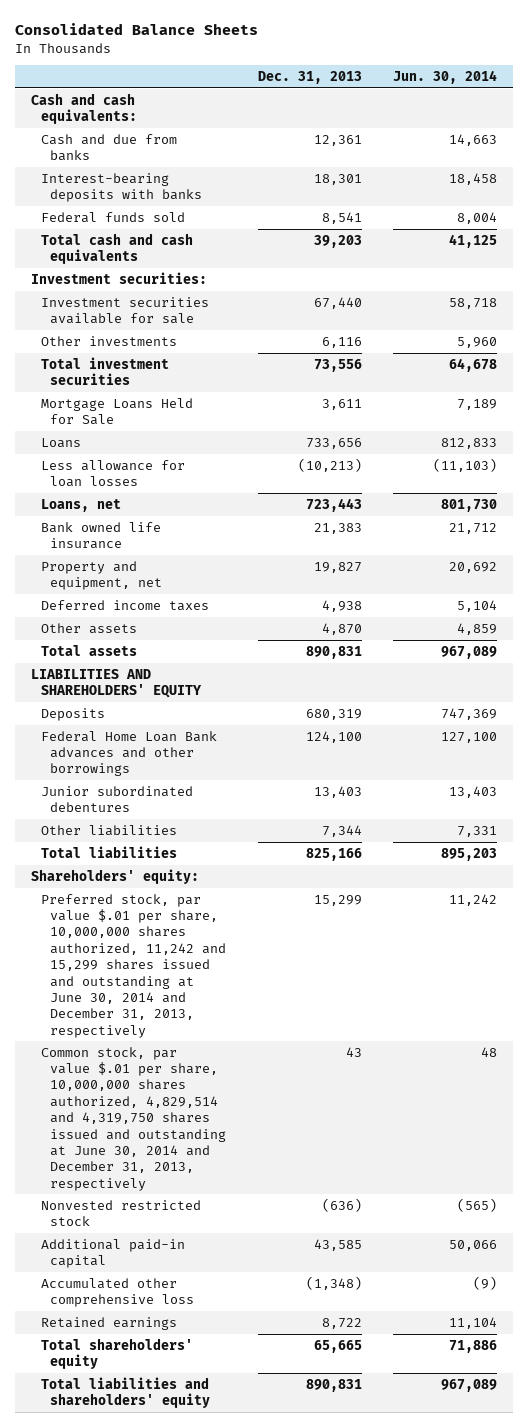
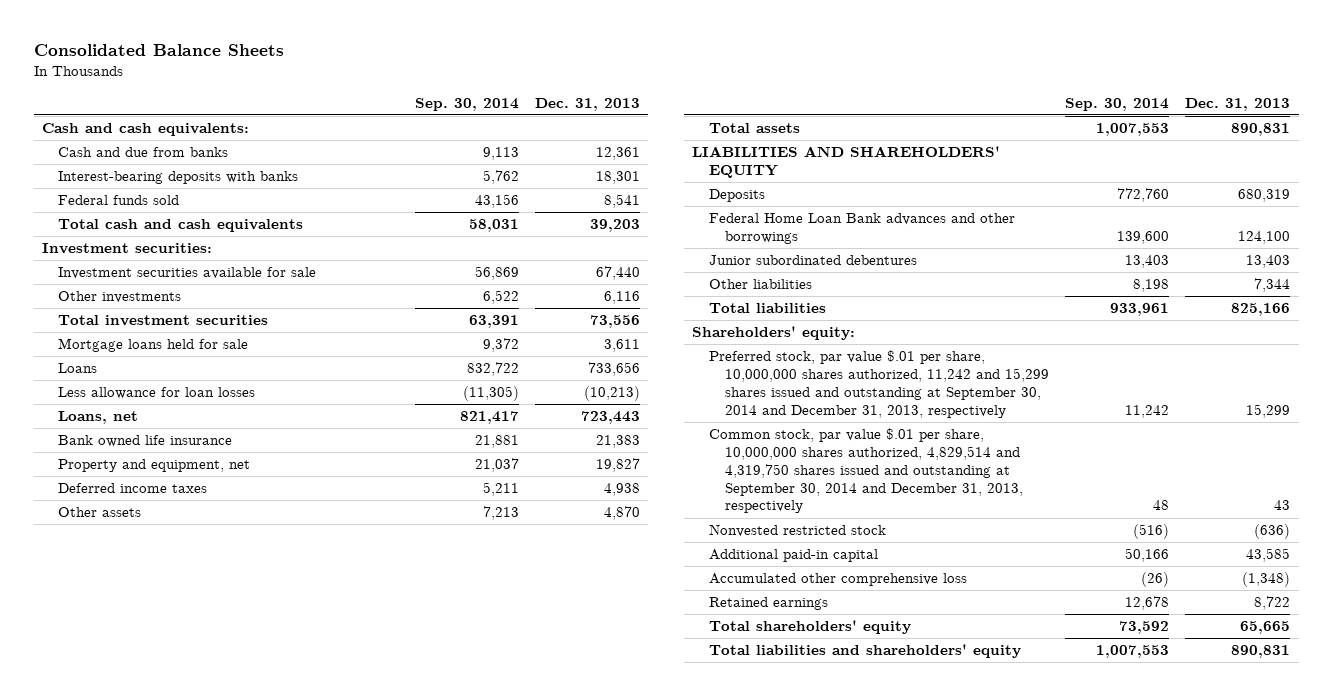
[393,70,498,85] Jun. 30, 2014 -> none
none -> [414,97,519,111] Sep. 30, 2014
[40,397,193,426] Mortgage Loans Held for Sale -> [58,338,249,353] Mortgage loans held for sale
[40,893,227,1038] Preferred stock, par value $.01 per share, 10,000,000 shares authorized, 11,242 and 15,299 shares issued and outstanding at June 30, 2014 and December 31, 2013, respectively -> [708,350,1049,418] Preferred stock, par value $.01 per share, 10,000,000 shares authorized, 11,242 and 15,299 shares issued and outstanding at September 30, 2014 and December 31, 2013, respectively
[40,1046,227,1191] Common stock, par value $.01 per share, 10,000,000 shares authorized, 4,829,514 and 4,319,750 shares issued and outstanding at June 30, 2014 and December 31, 2013, respectively -> [708,428,1023,514] Common stock, par value $.01 per share, 10,000,000 shares authorized, 4,829,514 and 4,319,750 shares issued and outstanding at September 30, 2014 and December 31, 2013, respectively

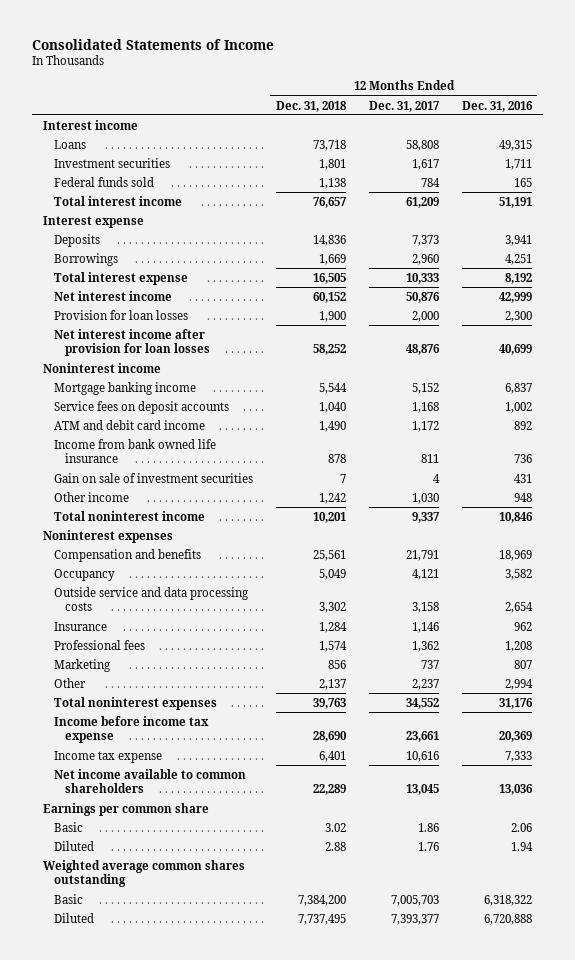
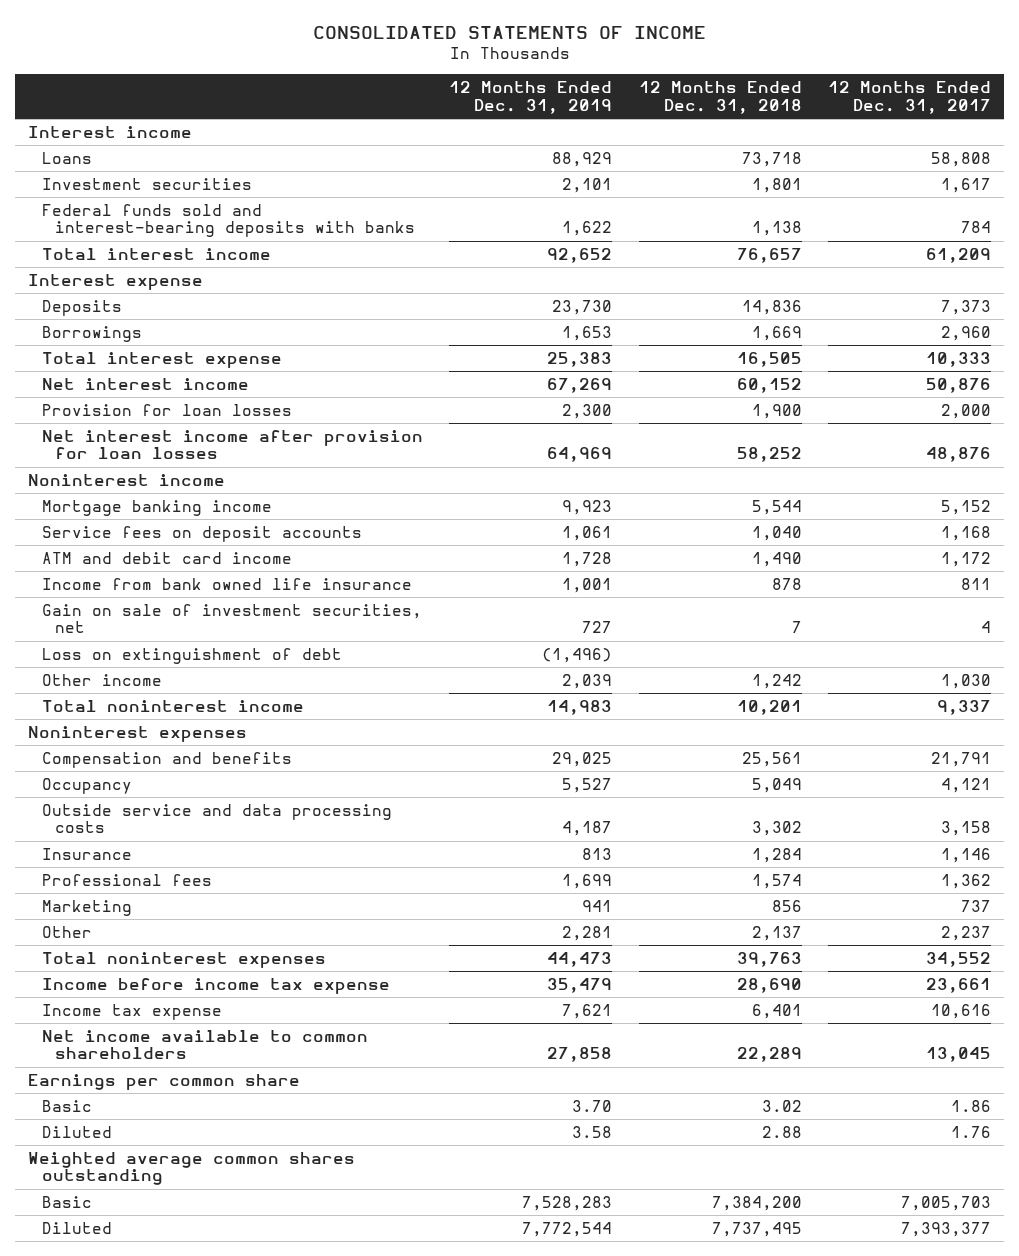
[31,38,274,50] Consolidated Statements of Income -> [312,25,706,39] CONSOLIDATED STATEMENTS OF INCOME
[461,100,533,112] Dec. 31, 2016 -> none
none -> [449,81,613,114] 12 Months Ended Dec. 31, 2019
[53,176,154,187] Federal funds sold -> [41,203,415,238] Federal funds sold and interest-bearing deposits with banks
[53,472,253,483] Gain on sale of investment securities -> [41,603,422,634] Gain on sale of investment securities, net
none -> [41,647,342,664] Loss on extinguishment of debt

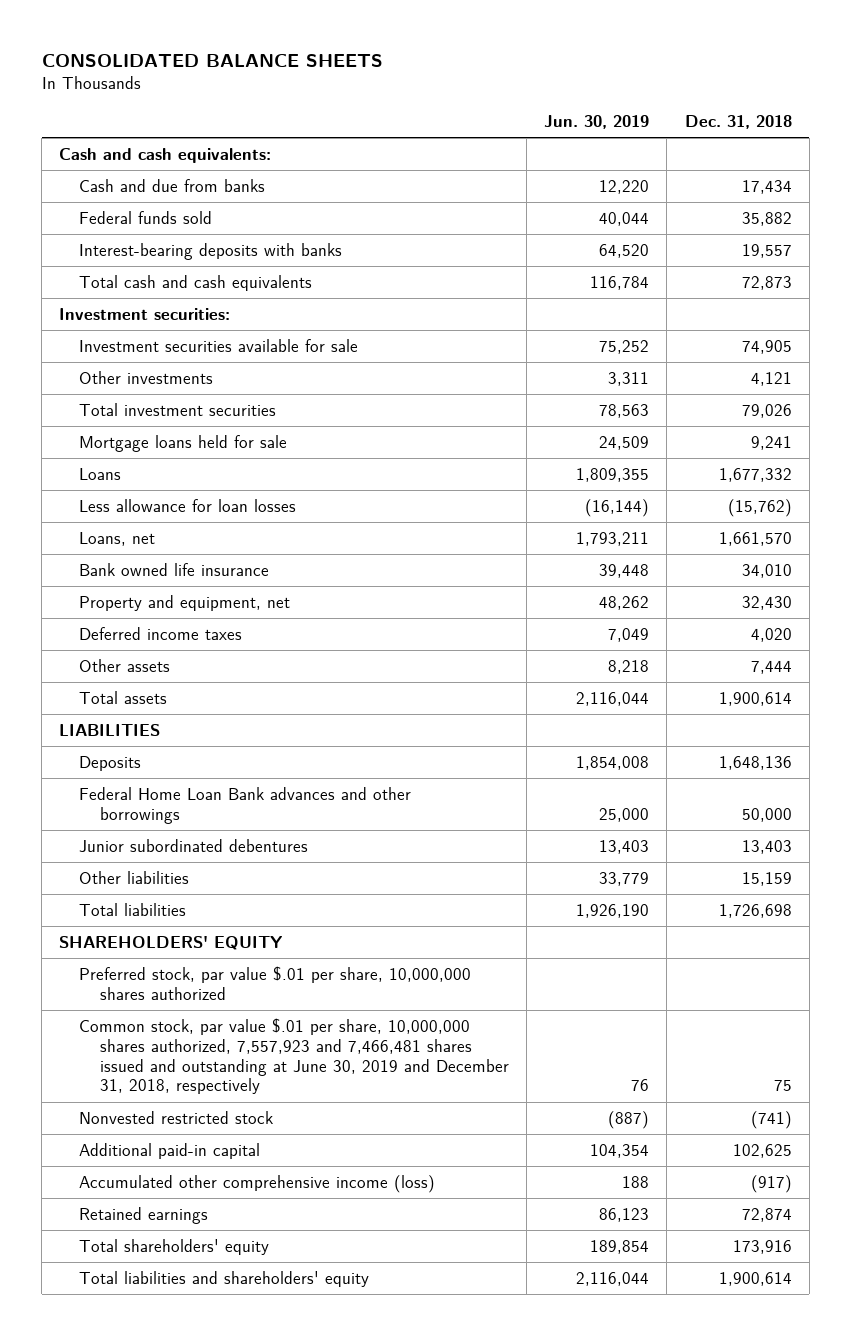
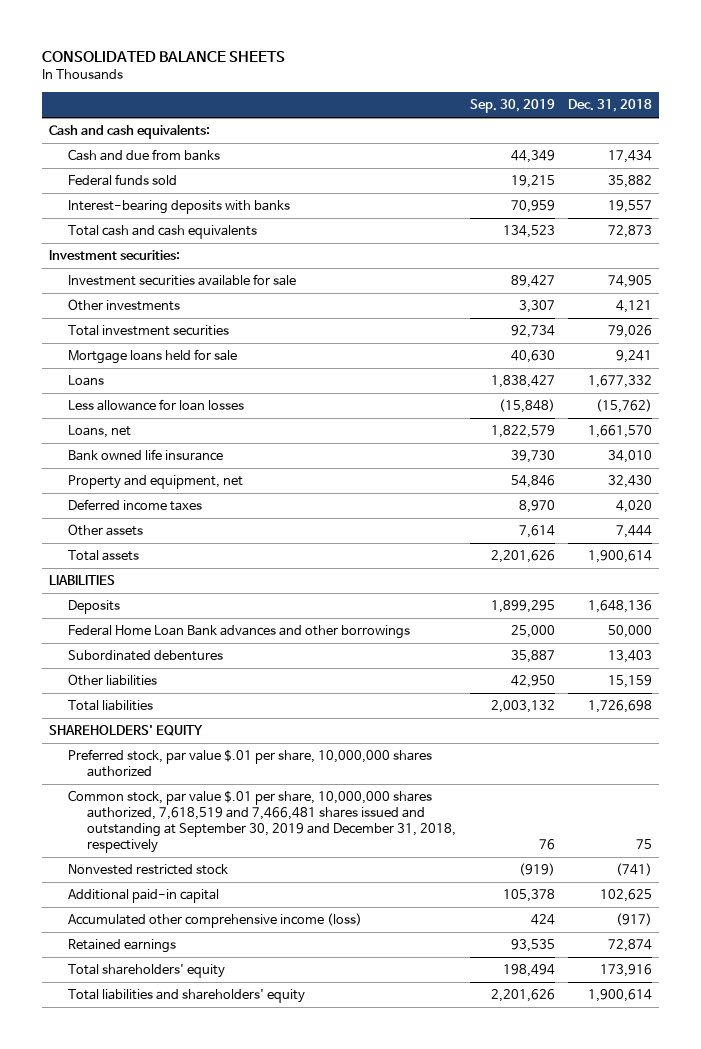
[544,114,650,129] Jun. 30, 2019 -> none
none -> [469,99,555,114] Sep. 30, 2019
[79,838,309,852] Junior subordinated debentures -> [67,650,223,662] Subordinated debentures
[79,1017,509,1095] Common stock, par value $.01 per share, 10,000,000 shares authorized, 7,557,923 and 7,466,481 shares issued and outstanding at June 30, 2019 and December 31, 2018, respectively -> [67,790,456,853] Common stock, par value $.01 per share, 10,000,000 shares authorized, 7,618,519 and 7,466,481 shares issued and outstanding at September 30, 2019 and December 31, 2018, respectively

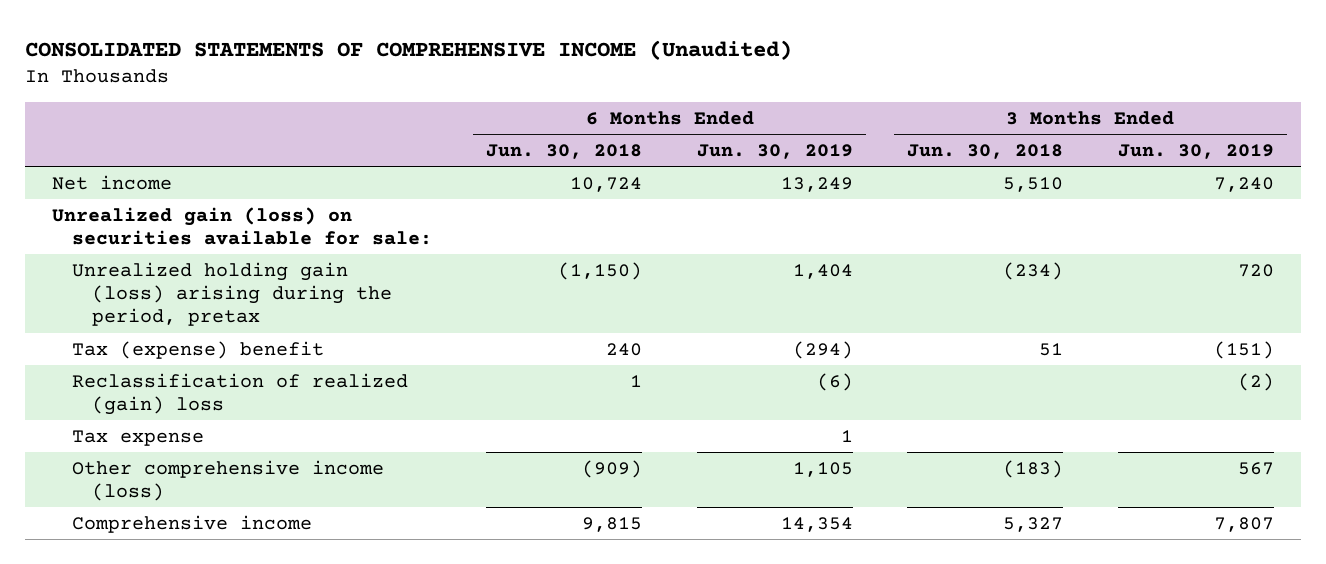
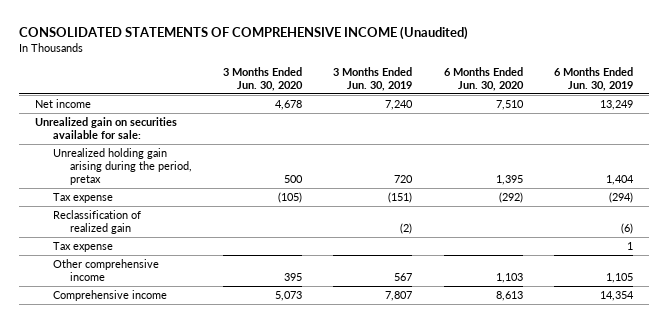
[486,144,643,160] Jun. 30, 2018 -> none
[907,144,1064,160] Jun. 30, 2018 -> none
none -> [223,67,304,92] 3 Months Ended Jun. 30, 2020
none -> [443,67,524,92] 6 Months Ended Jun. 30, 2020
[52,206,432,246] Unrealized gain (loss) on securities available for sale: -> [35,116,178,140] Unrealized gain on securities available for sale:
[71,261,392,327] Unrealized holding gain (loss) arising during the period, pretax -> [52,147,192,186] Unrealized holding gain arising during the period, pretax
[71,340,324,359] Tax (expense) benefit -> [52,192,113,203] Tax expense
[71,372,408,416] Reclassification of realized (gain) loss -> [52,209,141,235] Reclassification of realized gain
[71,459,384,502] Other comprehensive income (loss) -> [52,258,159,282] Other comprehensive income

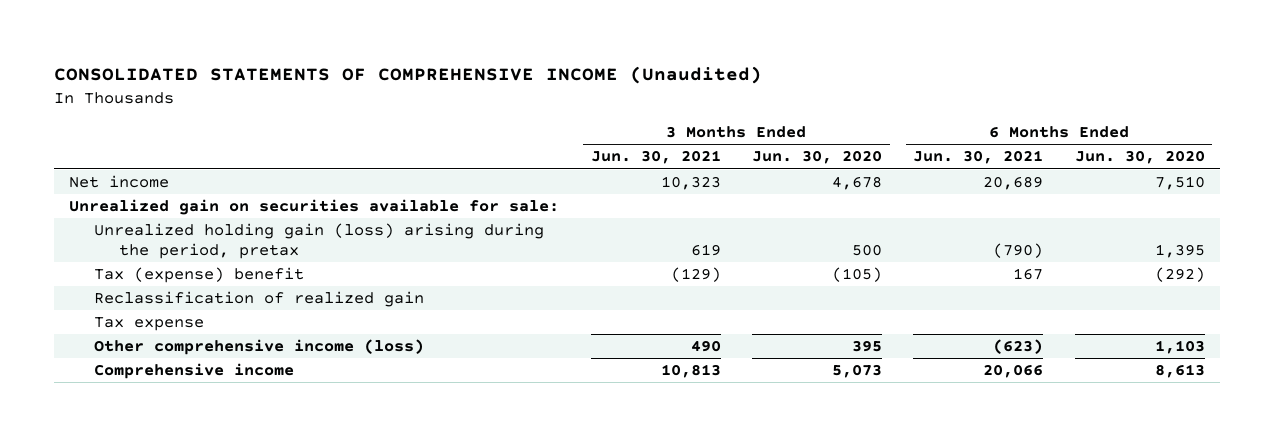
[333,67,413,92] 3 Months Ended Jun. 30, 2019 -> none
[554,67,634,92] 6 Months Ended Jun. 30, 2019 -> none
none -> [590,150,721,165] Jun. 30, 2021
none -> [913,150,1044,165] Jun. 30, 2021
[52,147,192,186] Unrealized holding gain arising during the period, pretax -> [94,223,545,259] Unrealized holding gain (loss) arising during the period, pretax
[52,192,113,203] Tax expense -> [94,267,305,284] Tax (expense) benefit
[52,258,159,282] Other comprehensive income -> [94,339,425,356] Other comprehensive income (loss)

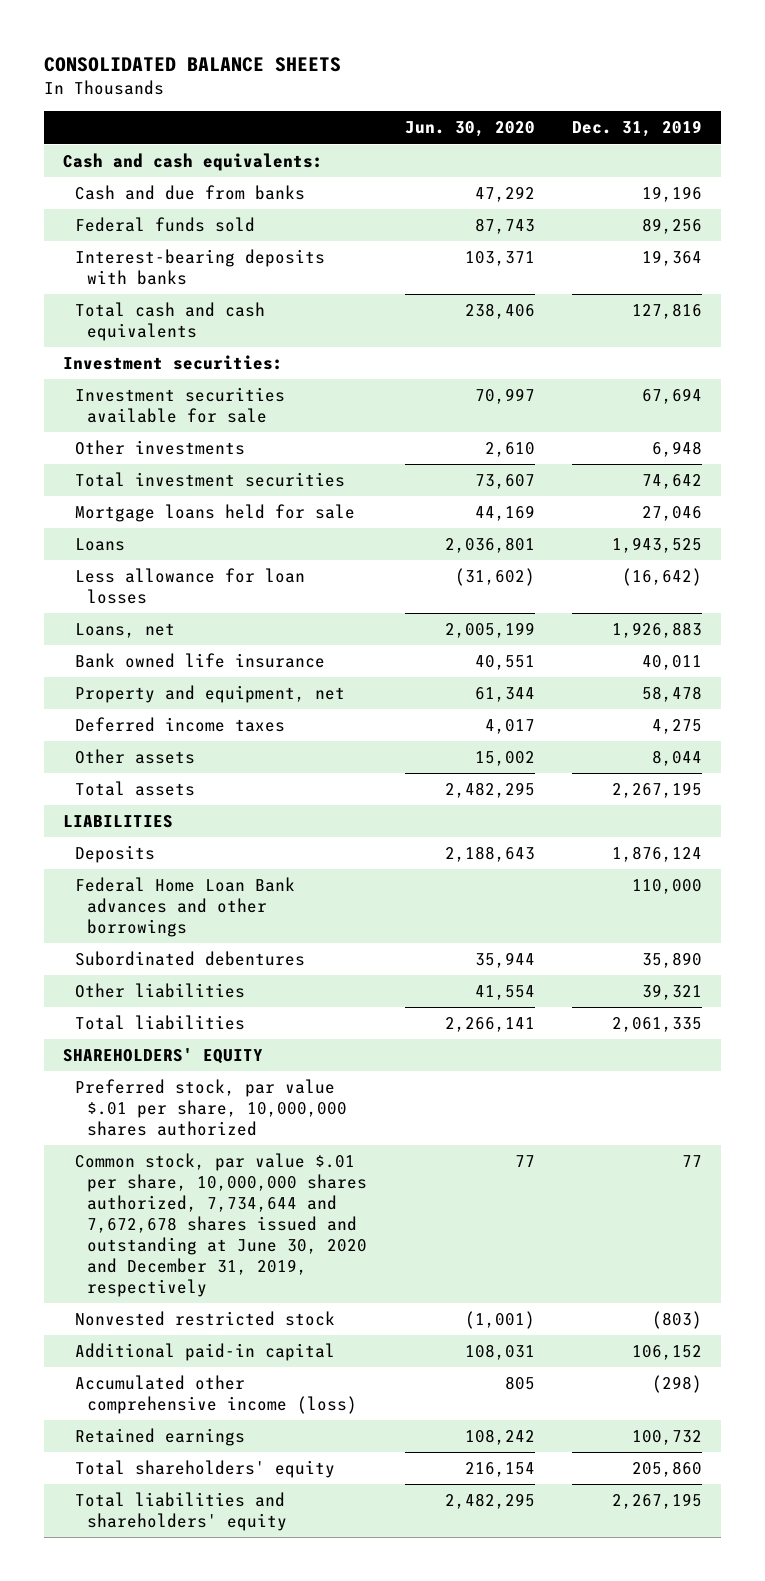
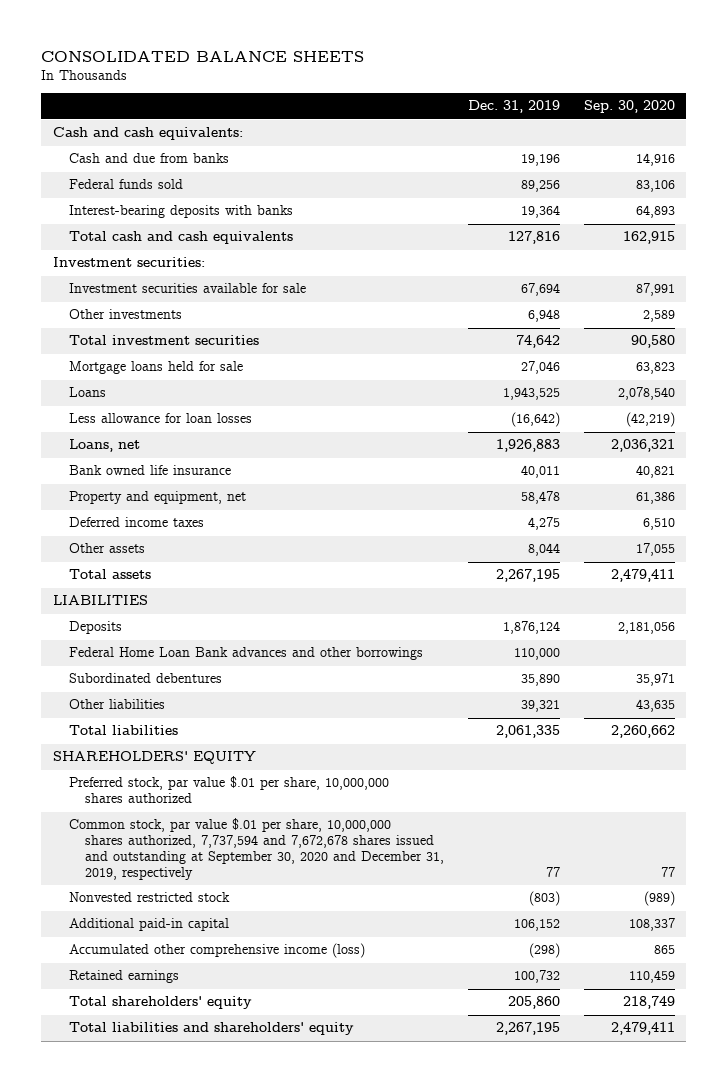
[404,121,535,138] Jun. 30, 2020 -> none
none -> [583,100,675,114] Sep. 30, 2020
[75,1153,368,1297] Common stock, par value $.01 per share, 10,000,000 shares authorized, 7,734,644 and 7,672,678 shares issued and outstanding at June 30, 2020 and December 31, 2019, respectively -> [68,818,445,881] Common stock, par value $.01 per share, 10,000,000 shares authorized, 7,737,594 and 7,672,678 shares issued and outstanding at September 30, 2020 and December 31, 2019, respectively

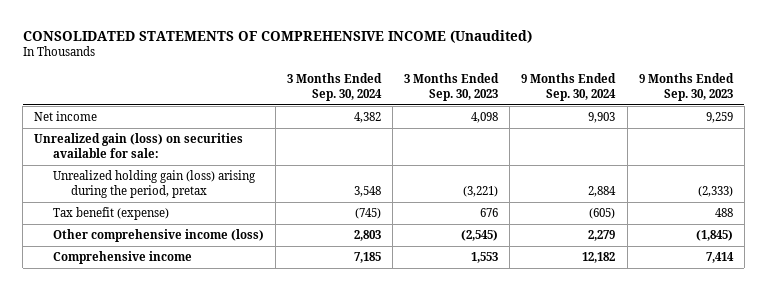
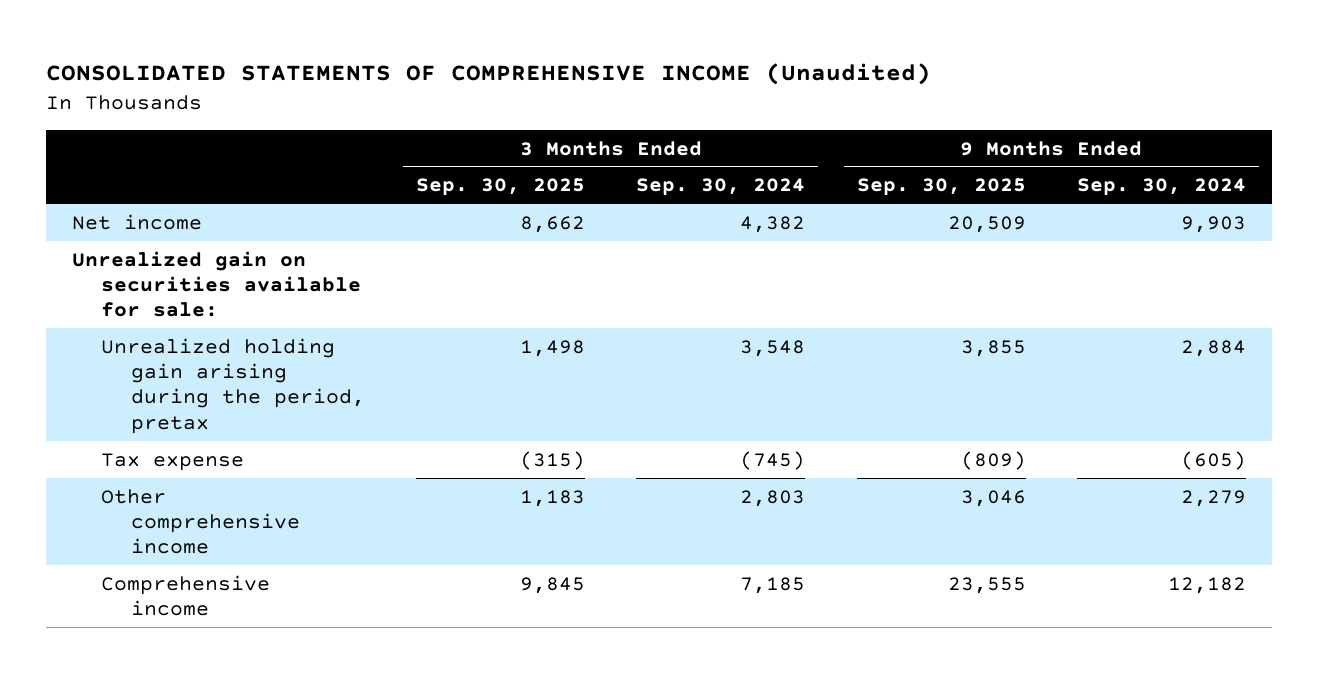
[404,73,500,102] 3 Months Ended Sep. 30, 2023 -> none
[638,73,734,102] 9 Months Ended Sep. 30, 2023 -> none
none -> [415,178,585,197] Sep. 30, 2025
none -> [856,178,1026,197] Sep. 30, 2025
[34,133,244,158] Unrealized gain (loss) on securities available for sale: -> [71,250,362,318] Unrealized gain on securities available for sale:
[52,170,256,198] Unrealized holding gain (loss) arising during the period, pretax -> [101,337,365,434] Unrealized holding gain arising during the period, pretax
[52,207,169,221] Tax benefit (expense) -> [101,452,245,471] Tax expense
[52,229,264,243] Other comprehensive income (loss) -> [101,488,300,555] Other comprehensive income

